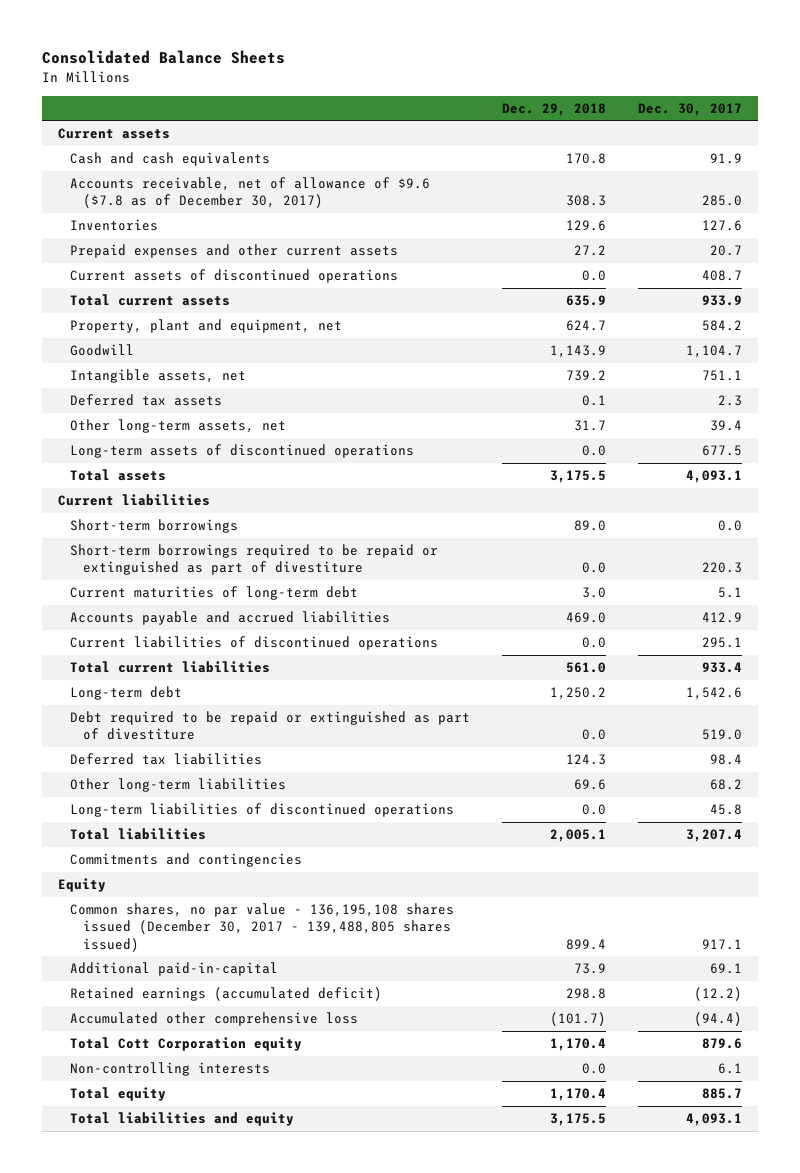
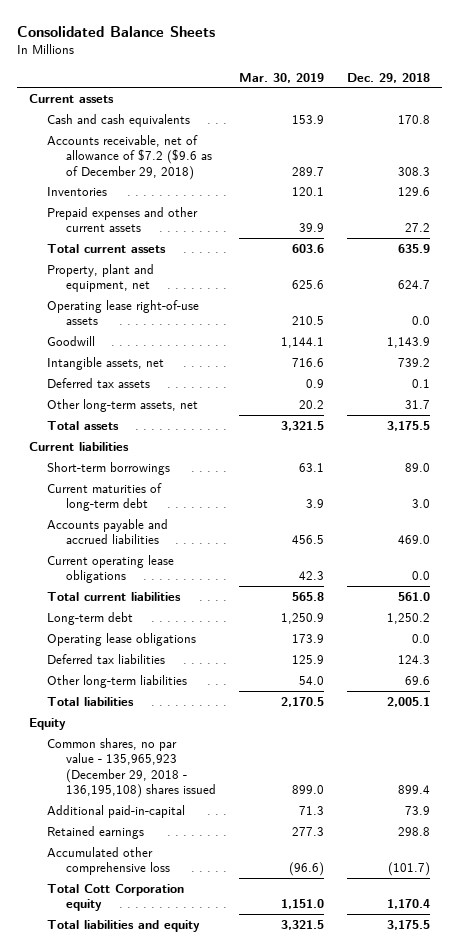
[637,102,742,116] Dec. 30, 2017 -> none
none -> [238,72,324,83] Mar. 30, 2019
[70,177,431,209] Accounts receivable, net of allowance of $9.6 ($7.8 as of December 30, 2017) -> [47,134,212,180] Accounts receivable, net of allowance of $7.2 ($9.6 as of December 29, 2018)
[70,269,399,284] Current assets of discontinued operations -> none
none -> [47,299,200,326] Operating lease right-of-use assets
[70,444,415,459] Long-term assets of discontinued operations -> none
[70,544,439,576] Short-term borrowings required to be repaid or extinguished as part of divestiture -> none
[70,636,439,651] Current liabilities of discontinued operations -> none
none -> [47,554,175,584] Current operating lease obligations
[70,711,471,741] Debt required to be repaid or extinguished as part of divestiture -> none
none -> [47,632,197,646] Operating lease obligations
[70,803,455,818] Long-term liabilities of discontinued operations -> none
[70,853,303,868] Commitments and contingencies -> none
[70,903,455,952] Common shares, no par value - 136,195,108 shares issued (December 30, 2017 - 139,488,805 shares issued) -> [47,737,216,798] Common shares, no par value - 135,965,923 (December 29, 2018 - 136,195,108) shares issued
[70,987,383,1002] Retained earnings (accumulated deficit) -> [47,825,145,839] Retained earnings
[70,1062,271,1077] Non-controlling interests -> none
[70,1087,167,1102] Total equity -> none

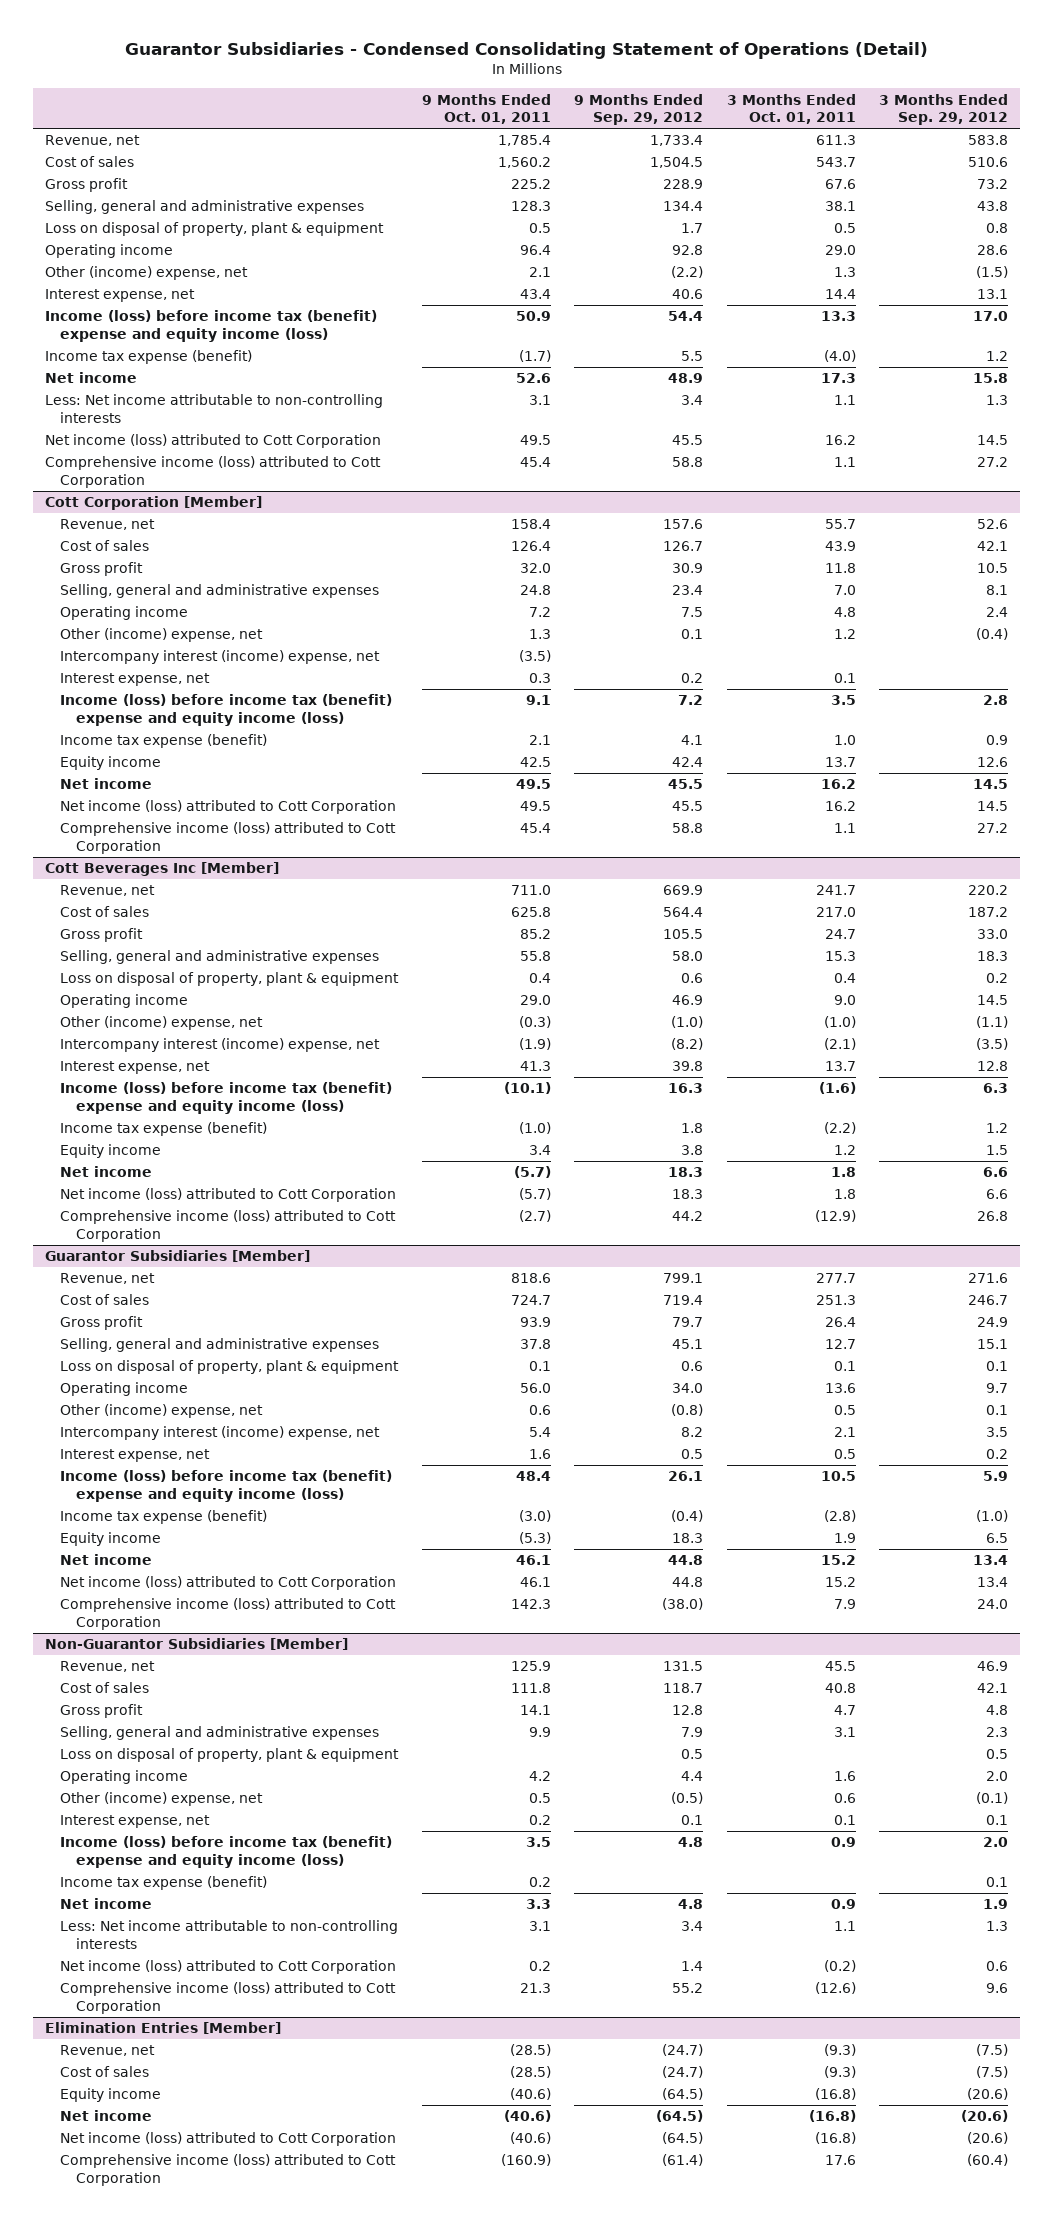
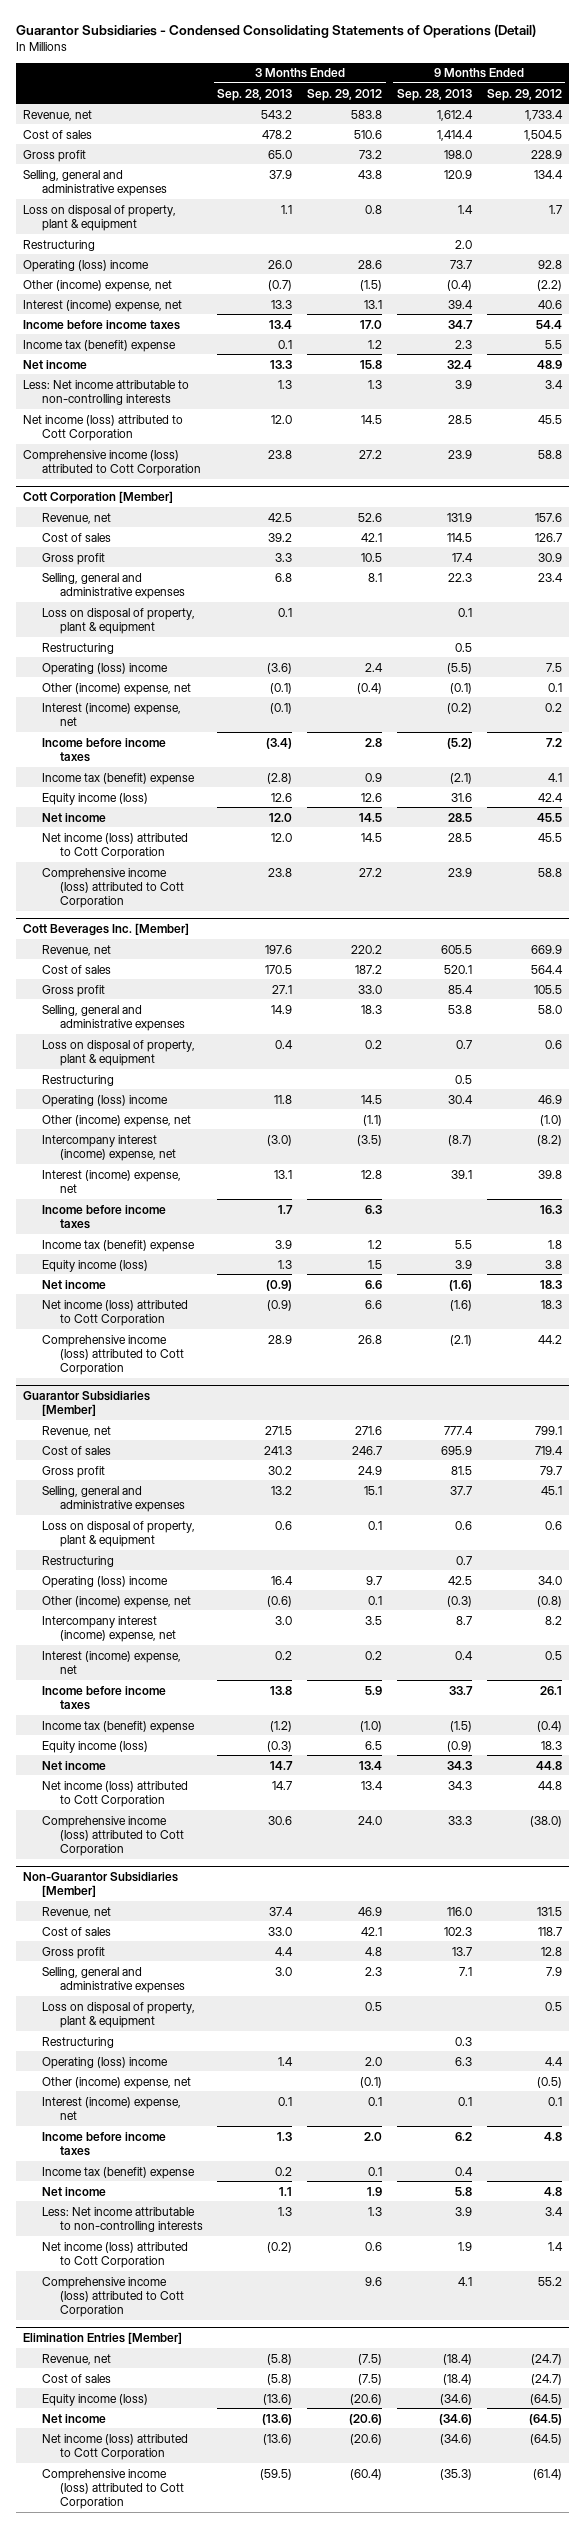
[124,42,928,60] Guarantor Subsidiaries - Condensed Consolidating Statement of Operations (Detail) -> [16,23,537,38] Guarantor Subsidiaries - Condensed Consolidating Statements of Operations (Detail)
[421,93,551,125] 9 Months Ended Oct. 01, 2011 -> none
[726,93,856,125] 3 Months Ended Oct. 01, 2011 -> none
none -> [217,88,293,101] Sep. 28, 2013
none -> [396,88,472,101] Sep. 28, 2013
none -> [23,239,96,251] Restructuring
[44,244,173,259] Operating income -> [23,259,150,272] Operating (loss) income
[44,289,195,303] Interest expense, net -> [23,299,183,312] Interest (income) expense, net
[44,310,377,342] Income (loss) before income tax (benefit) expense and equity income (loss) -> [23,319,181,330] Income before income taxes
[44,350,252,365] Income tax expense (benefit) -> [23,339,177,352] Income tax (benefit) expense
none -> [41,607,195,634] Loss on disposal of property, plant & equipment
none -> [41,642,114,654] Restructuring
[60,606,189,621] Operating income -> [41,662,168,675] Operating (loss) income
[60,650,381,665] Intercompany interest (income) expense, net -> none
[60,673,211,687] Interest expense, net -> [41,702,181,726] Interest (income) expense, net
[60,694,393,726] Income (loss) before income tax (benefit) expense and equity income (loss) -> [41,737,166,762] Income before income taxes
[60,734,268,749] Income tax expense (benefit) -> [41,772,195,785] Income tax (benefit) expense
[60,756,162,771] Equity income -> [41,792,148,805] Equity income (loss)
[44,862,279,877] Cott Beverages Inc [Member] -> [23,922,190,936] Cott Beverages Inc. [Member]
none -> [41,1074,114,1086] Restructuring
[60,994,189,1009] Operating income -> [41,1094,168,1107] Operating (loss) income
[60,1061,211,1075] Interest expense, net -> [41,1169,181,1193] Interest (income) expense, net
[60,1082,393,1114] Income (loss) before income tax (benefit) expense and equity income (loss) -> [41,1204,166,1229] Income before income taxes
[60,1122,268,1137] Income tax expense (benefit) -> [41,1239,195,1252] Income tax (benefit) expense
[60,1144,162,1159] Equity income -> [41,1259,148,1272] Equity income (loss)
none -> [41,1555,114,1567] Restructuring
[60,1382,189,1397] Operating income -> [41,1575,168,1588] Operating (loss) income
[60,1449,211,1463] Interest expense, net -> [41,1650,181,1674] Interest (income) expense, net
[60,1470,393,1502] Income (loss) before income tax (benefit) expense and equity income (loss) -> [41,1685,166,1710] Income before income taxes
[60,1510,268,1525] Income tax expense (benefit) -> [41,1720,195,1733] Income tax (benefit) expense
[60,1532,162,1547] Equity income -> [41,1740,148,1753] Equity income (loss)
none -> [41,2036,114,2048] Restructuring
[60,1770,189,1785] Operating income -> [41,2056,168,2069] Operating (loss) income
[60,1815,211,1829] Interest expense, net -> [41,2096,181,2120] Interest (income) expense, net
[60,1836,393,1868] Income (loss) before income tax (benefit) expense and equity income (loss) -> [41,2131,166,2156] Income before income taxes
[60,1876,268,1891] Income tax expense (benefit) -> [41,2166,195,2179] Income tax (benefit) expense
[60,2088,162,2103] Equity income -> [41,2393,148,2406] Equity income (loss)

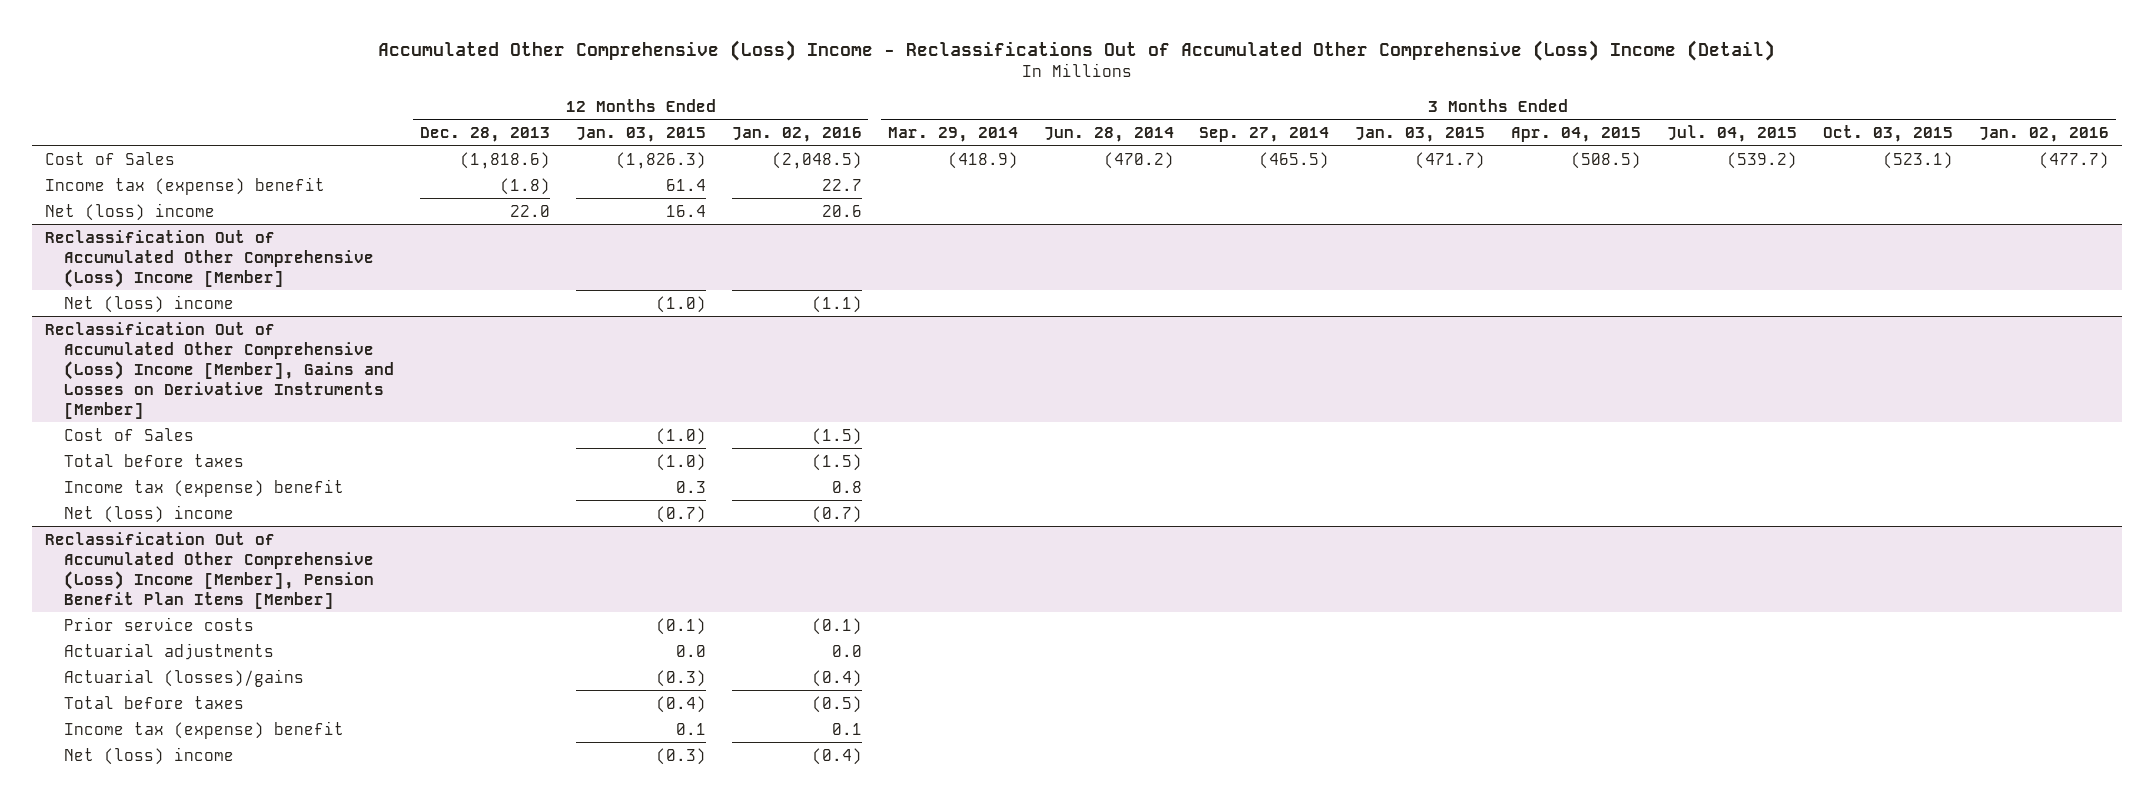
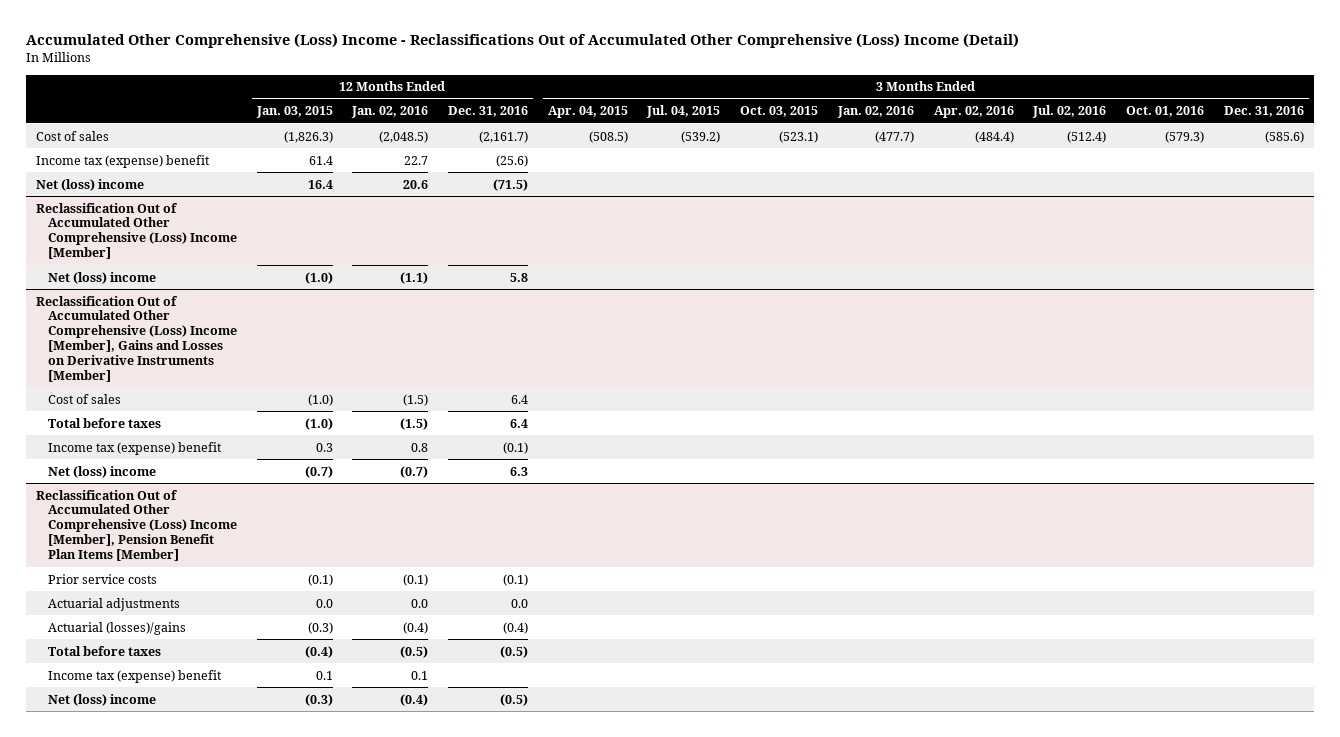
[419,126,550,142] Dec. 28, 2013 -> none
[887,126,1018,142] Mar. 29, 2014 -> none
[1043,126,1174,142] Jun. 28, 2014 -> none
[1199,126,1330,142] Sep. 27, 2014 -> none
[1355,126,1486,142] Jan. 03, 2015 -> none
none -> [447,106,528,118] Dec. 31, 2016
none -> [933,106,1014,119] Apr. 02, 2016
none -> [1032,105,1107,119] Jul. 02, 2016
none -> [1126,106,1205,118] Oct. 01, 2016
none -> [1223,106,1304,118] Dec. 31, 2016
[44,151,175,165] Cost of Sales -> [35,130,109,141] Cost of sales
[63,427,194,441] Cost of Sales -> [47,393,121,404] Cost of sales

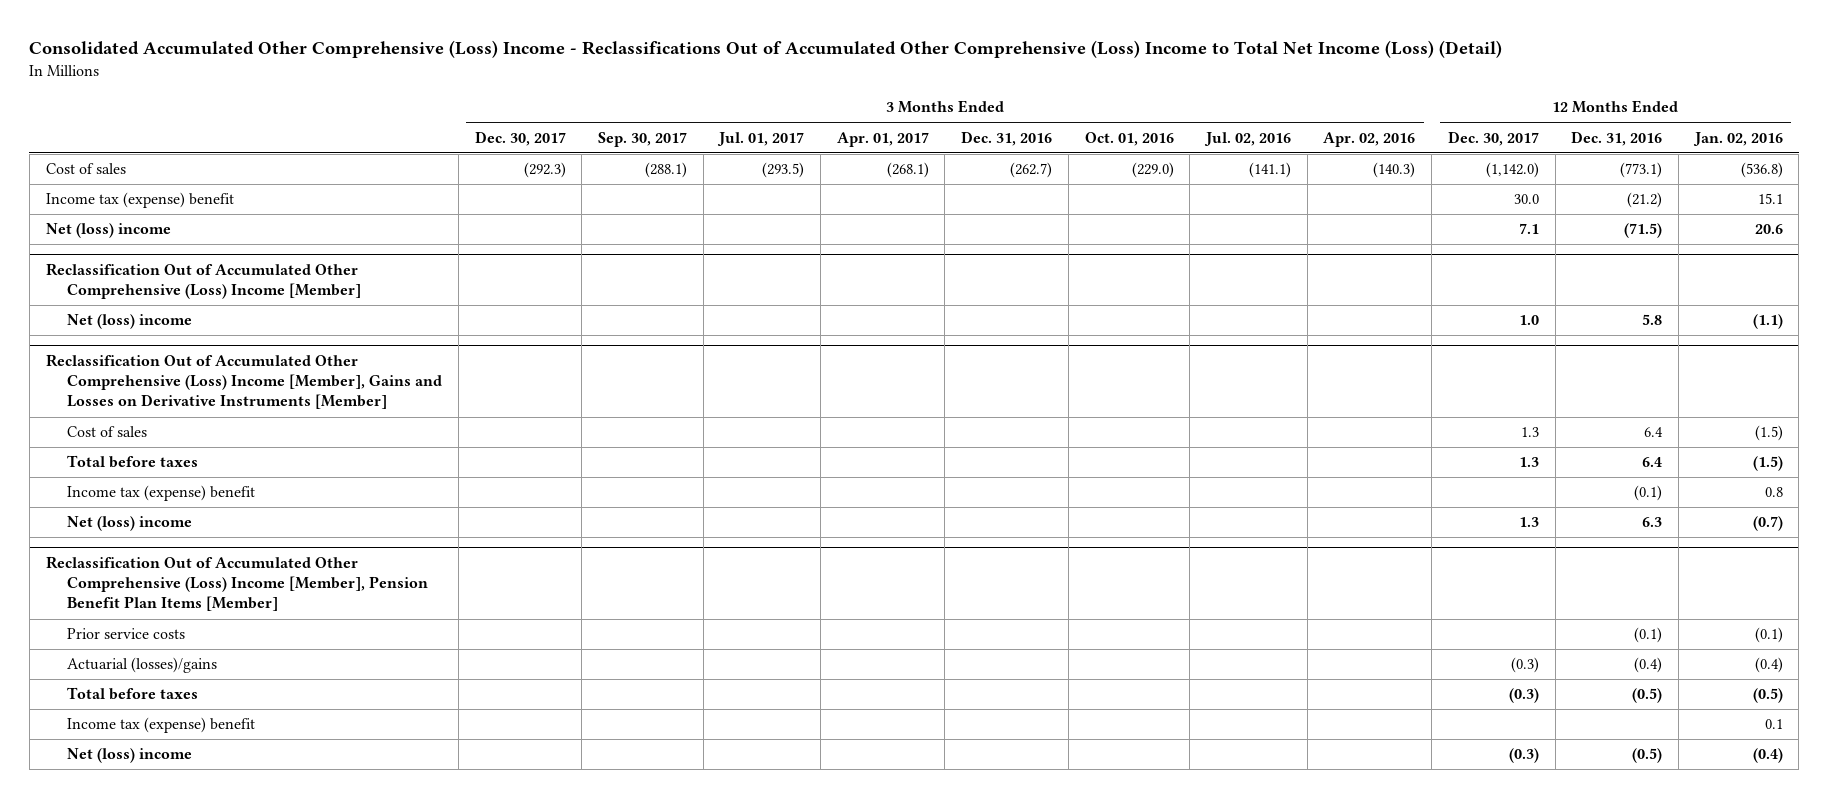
[25,33,1019,49] Accumulated Other Comprehensive (Loss) Income - Reclassifications Out of Accumulated Other Comprehensive (Loss) Income (Detail) -> [29,40,1503,59] Consolidated Accumulated Other Comprehensive (Loss) Income - Reclassifications Out of Accumulated Other Comprehensive (Loss) Income to Total Net Income (Loss) (Detail)
[255,106,333,119] Jan. 03, 2015 -> none
[547,106,628,119] Apr. 04, 2015 -> none
[646,105,721,119] Jul. 04, 2015 -> none
[740,106,819,118] Oct. 03, 2015 -> none
[836,106,914,119] Jan. 02, 2016 -> none
none -> [474,130,566,146] Dec. 30, 2017
none -> [597,131,687,147] Sep. 30, 2017
none -> [717,131,805,146] Jul. 01, 2017
none -> [836,131,929,147] Apr. 01, 2017
none -> [1447,130,1539,146] Dec. 30, 2017
[379,130,429,143] (2,048.5) -> [1740,162,1783,179] (536.8)
[478,130,528,143] (2,161.7) -> [1620,162,1663,179] (773.1)
[974,130,1014,143] (484.4) -> [1373,162,1416,179] (140.3)
[1067,130,1107,143] (512.4) -> [1249,162,1292,179] (141.1)
[1165,130,1205,143] (579.3) -> [1131,162,1174,179] (229.0)
[1264,130,1304,143] (585.6) -> [1010,162,1053,179] (262.7)
[404,155,429,165] 22.7 -> [1757,193,1783,205] 15.1
[495,154,528,167] (25.6) -> [1627,192,1663,209] (21.2)
[47,597,180,611] Actuarial adjustments -> none

